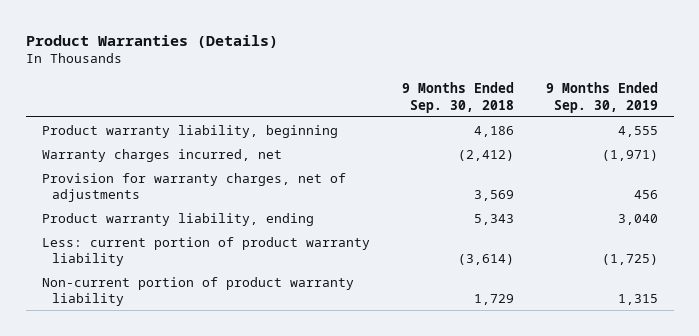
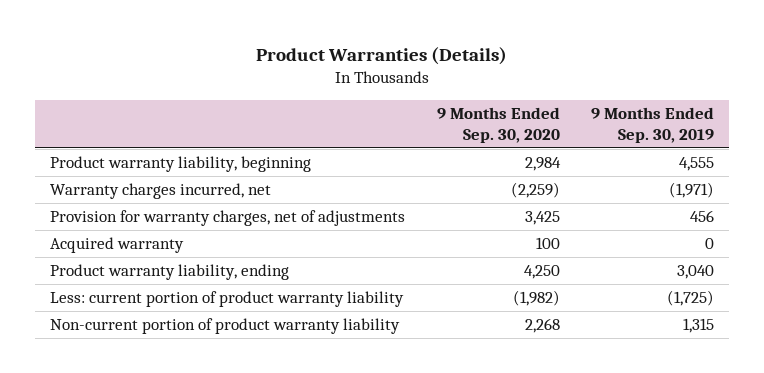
[401,82,514,113] 9 Months Ended Sep. 30, 2018 -> none
none -> [436,106,560,144] 9 Months Ended Sep. 30, 2020
none -> [50,237,185,254] Acquired warranty

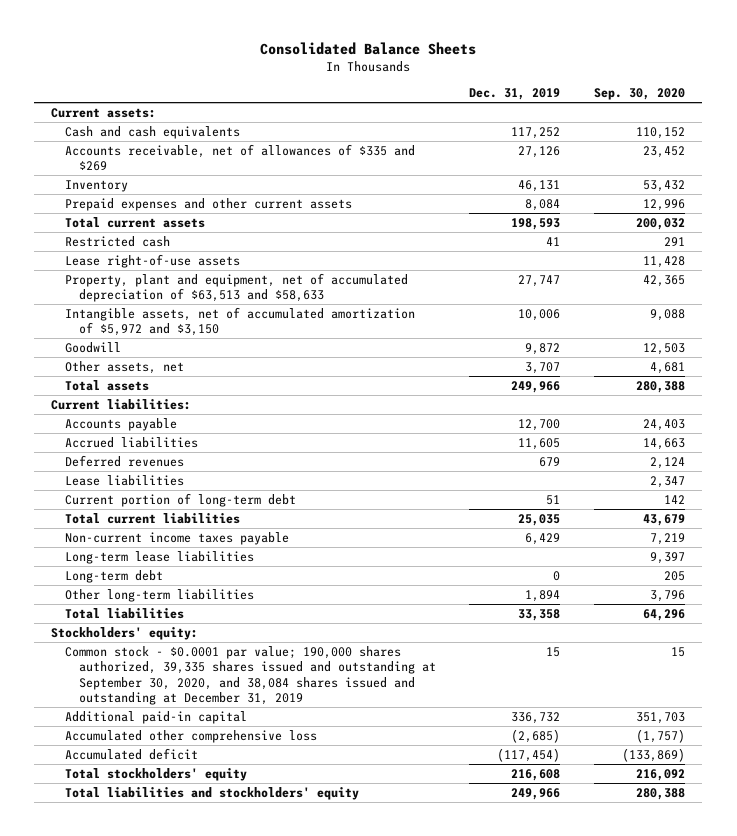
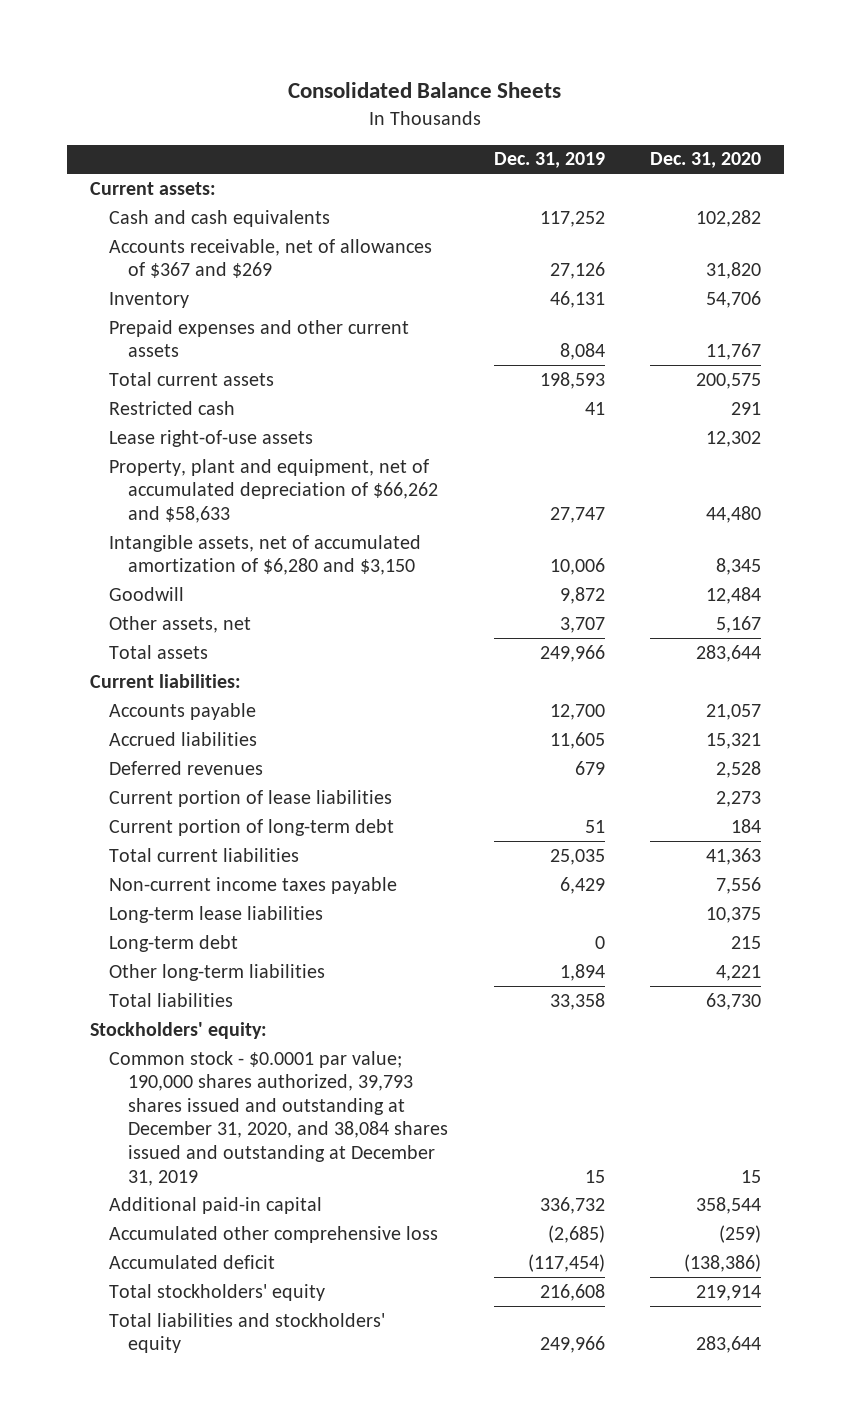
[594,88,686,101] Sep. 30, 2020 -> none
none -> [649,152,761,169] Dec. 31, 2020
[64,143,415,172] Accounts receivable, net of allowances of $335 and $269 -> [109,238,433,279] Accounts receivable, net of allowances of $367 and $269
[64,272,408,303] Property, plant and equipment, net of accumulated depreciation of $63,513 and $58,633 -> [109,458,439,523] Property, plant and equipment, net of accumulated depreciation of $66,262 and $58,633
[64,306,415,337] Intangible assets, net of accumulated amortization of $5,972 and $3,150 -> [109,534,422,576] Intangible assets, net of accumulated amortization of $6,280 and $3,150
[64,474,184,486] Lease liabilities -> [109,789,393,807] Current portion of lease liabilities
[64,645,436,706] Common stock - $0.0001 par value; 190,000 shares authorized, 39,335 shares issued and outstanding at September 30, 2020, and 38,084 shares issued and outstanding at December 31, 2019 -> [109,1050,449,1186] Common stock - $0.0001 par value; 190,000 shares authorized, 39,793 shares issued and outstanding at December 31, 2020, and 38,084 shares issued and outstanding at December 31, 2019

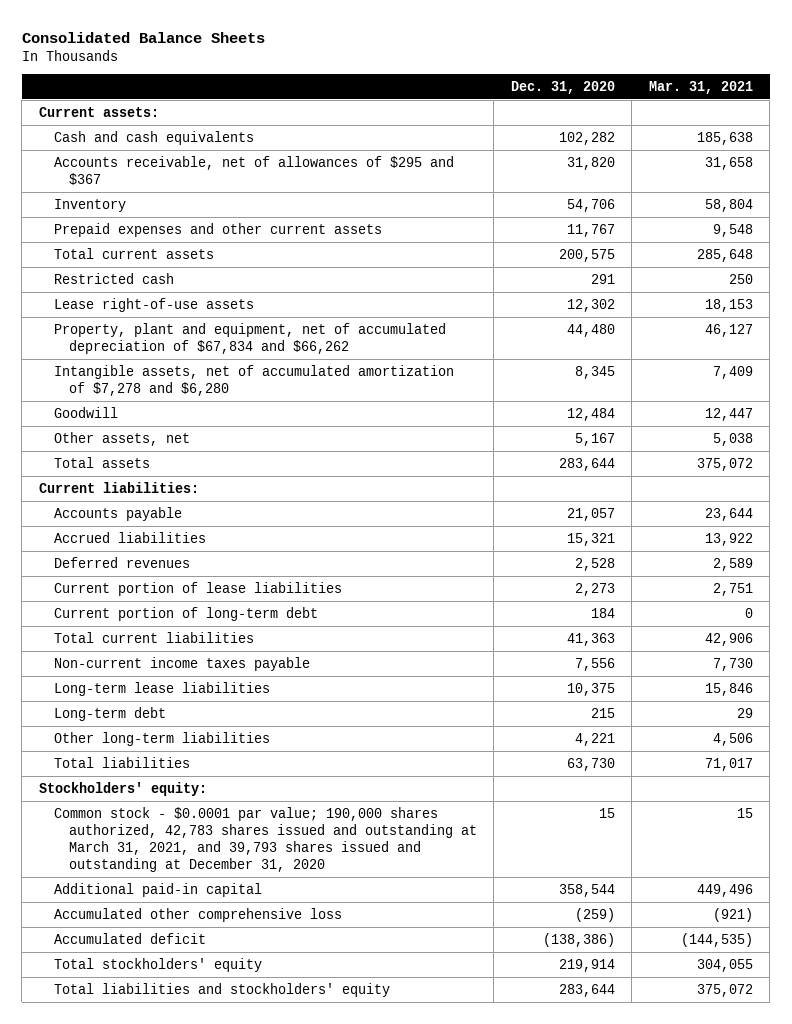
[493,152,605,169] Dec. 31, 2019 -> none
none -> [648,81,753,95] Mar. 31, 2021
[109,238,433,279] Accounts receivable, net of allowances of $367 and $269 -> [53,155,454,185] Accounts receivable, net of allowances of $295 and $367
[109,458,439,523] Property, plant and equipment, net of accumulated depreciation of $66,262 and $58,633 -> [53,322,446,354] Property, plant and equipment, net of accumulated depreciation of $67,834 and $66,262
[109,534,422,576] Intangible assets, net of accumulated amortization of $6,280 and $3,150 -> [53,364,454,396] Intangible assets, net of accumulated amortization of $7,278 and $6,280
[109,1050,449,1186] Common stock - $0.0001 par value; 190,000 shares authorized, 39,793 shares issued and outstanding at December 31, 2020, and 38,084 shares issued and outstanding at December 31, 2019 -> [53,806,477,873] Common stock - $0.0001 par value; 190,000 shares authorized, 42,783 shares issued and outstanding at March 31, 2021, and 39,793 shares issued and outstanding at December 31, 2020

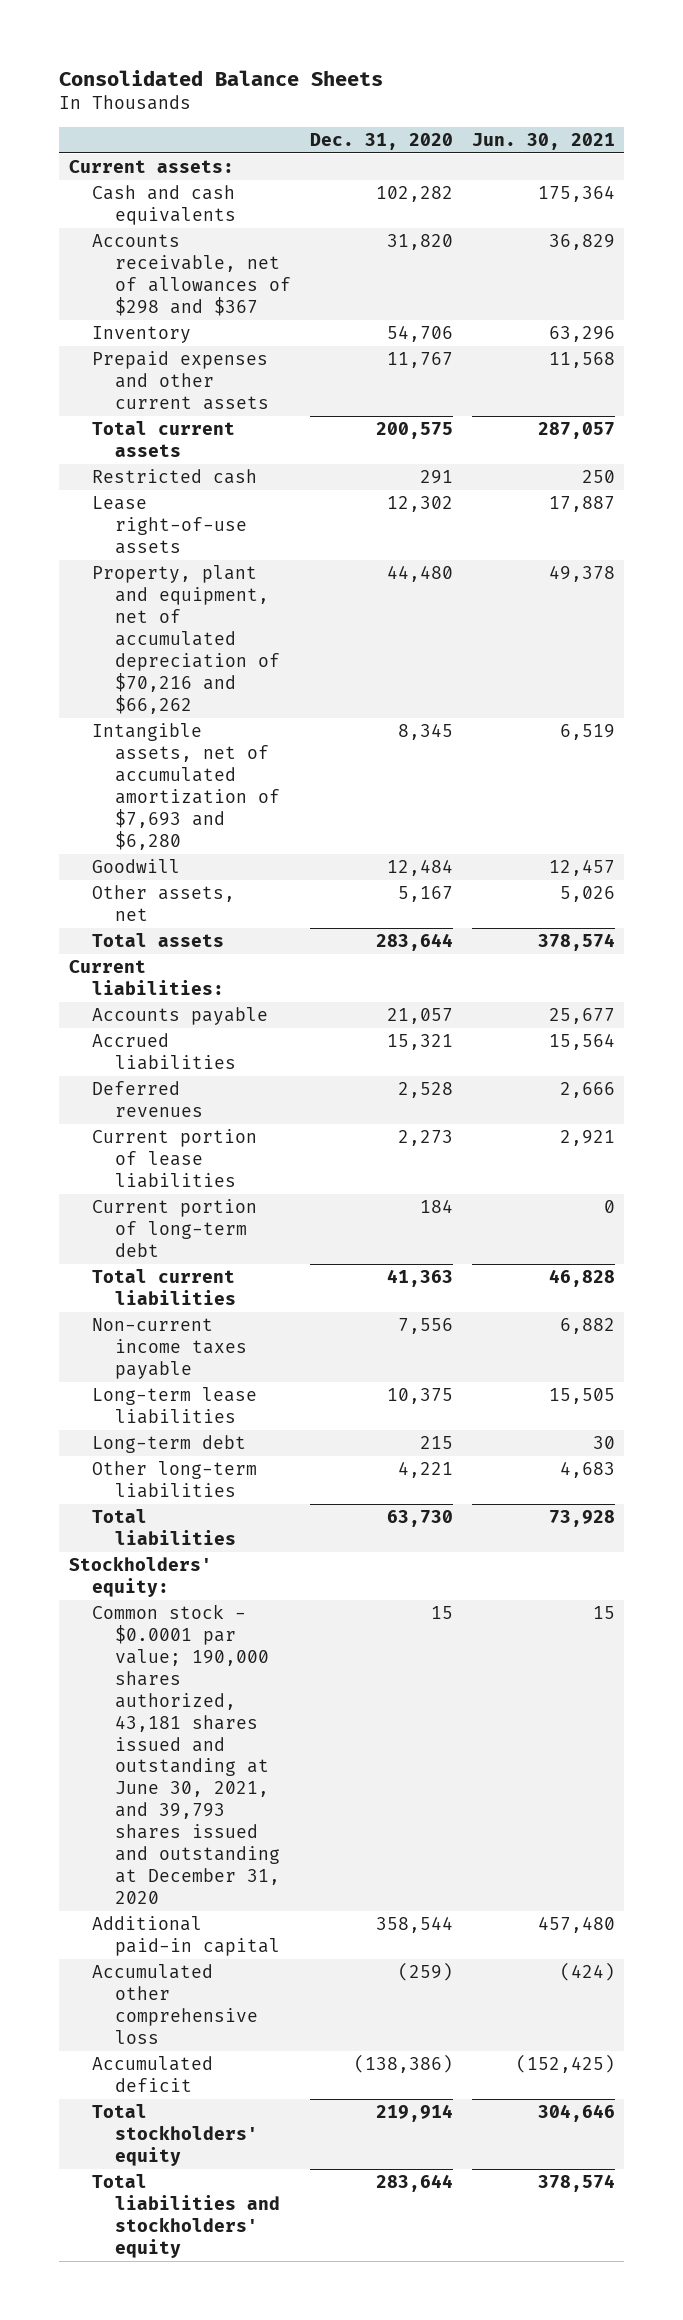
[648,81,753,95] Mar. 31, 2021 -> none
none -> [471,132,615,150] Jun. 30, 2021
[53,155,454,185] Accounts receivable, net of allowances of $295 and $367 -> [91,234,291,316] Accounts receivable, net of allowances of $298 and $367
[53,322,446,354] Property, plant and equipment, net of accumulated depreciation of $67,834 and $66,262 -> [91,565,280,714] Property, plant and equipment, net of accumulated depreciation of $70,216 and $66,262
[53,364,454,396] Intangible assets, net of accumulated amortization of $7,278 and $6,280 -> [91,723,280,850] Intangible assets, net of accumulated amortization of $7,693 and $6,280
[53,806,477,873] Common stock - $0.0001 par value; 190,000 shares authorized, 42,783 shares issued and outstanding at March 31, 2021, and 39,793 shares issued and outstanding at December 31, 2020 -> [91,1604,280,1904] Common stock - $0.0001 par value; 190,000 shares authorized, 43,181 shares issued and outstanding at June 30, 2021, and 39,793 shares issued and outstanding at December 31, 2020

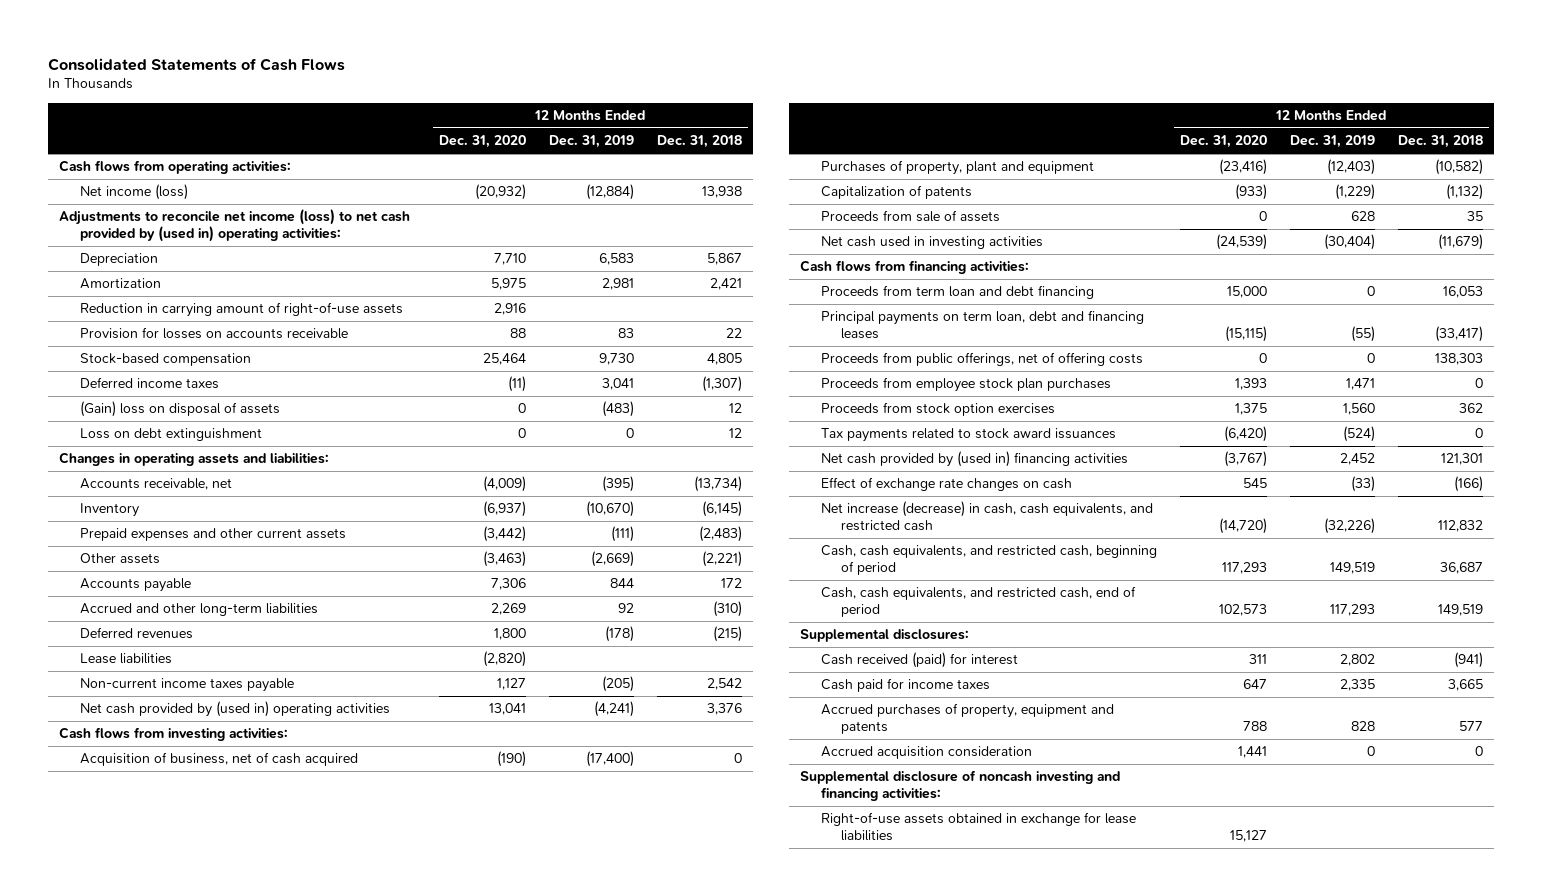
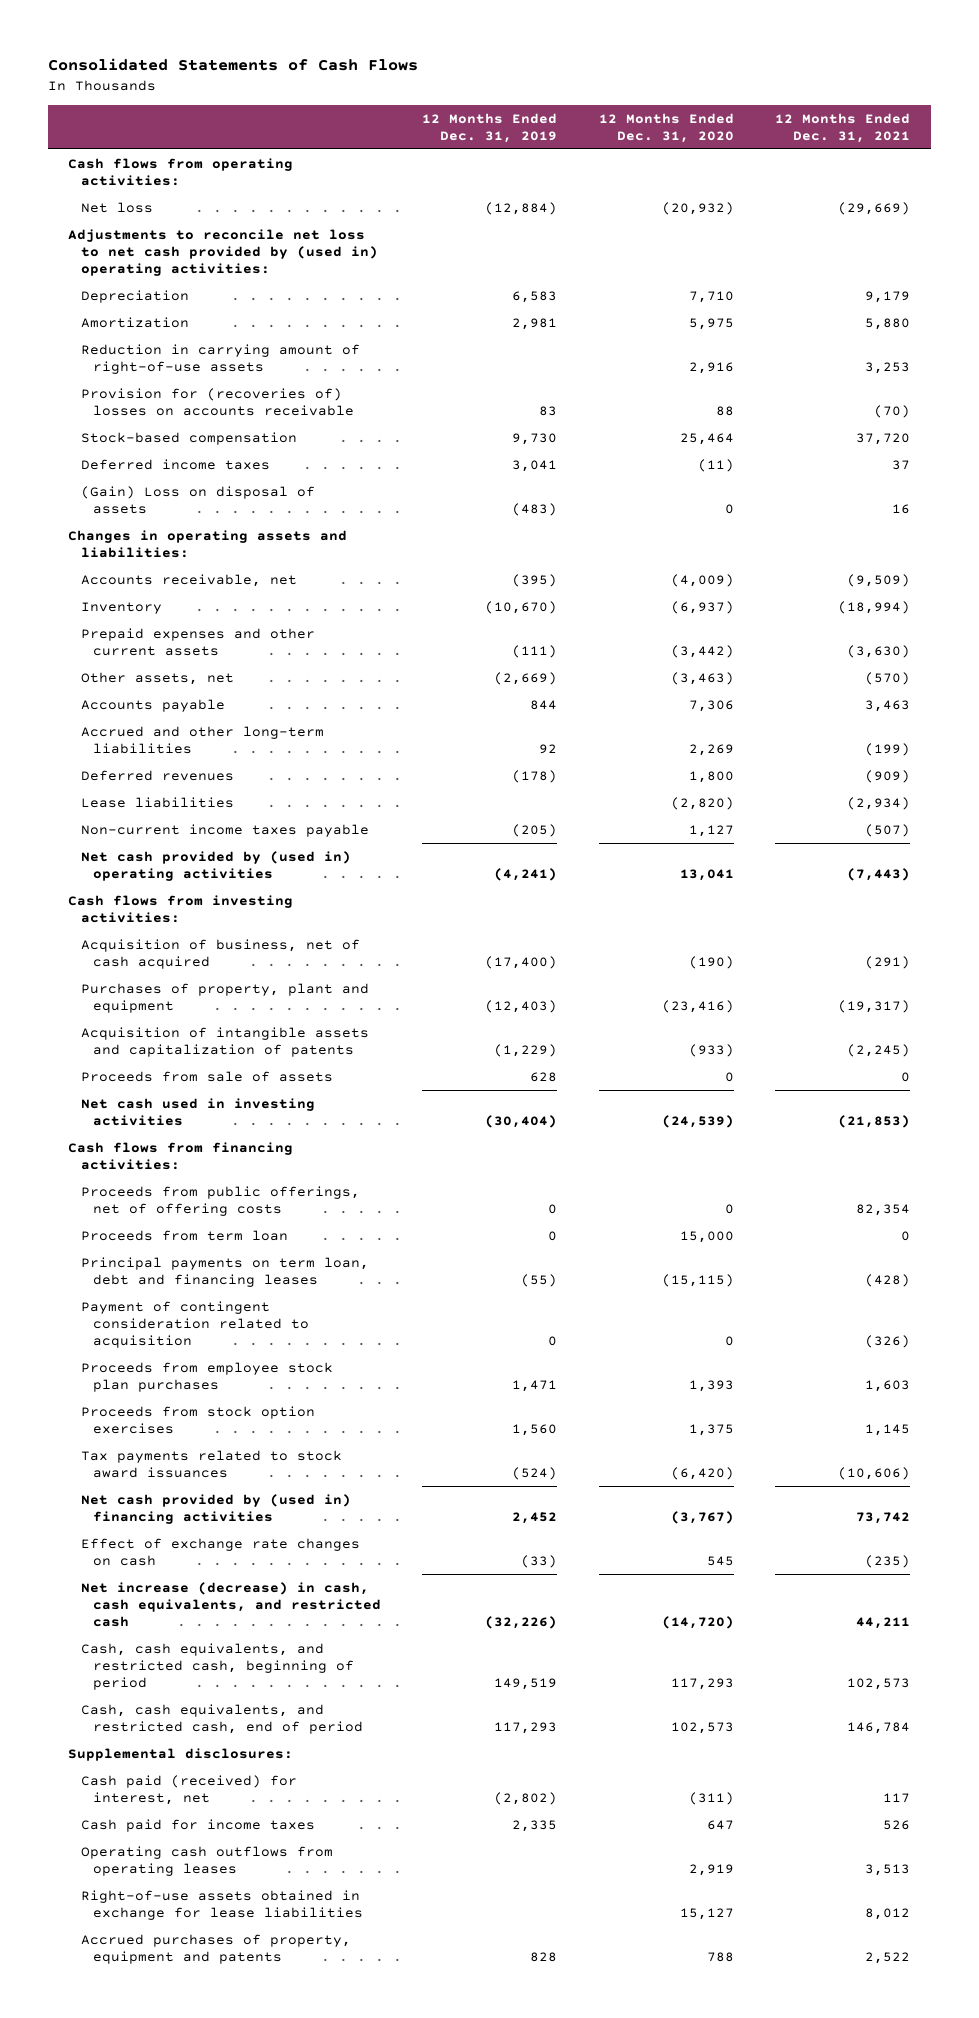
[656,135,742,149] Dec. 31, 2018 -> none
none -> [775,112,911,143] 12 Months Ended Dec. 31, 2021
[79,184,188,201] Net income (loss) -> [80,201,153,213] Net loss
[59,209,411,243] Adjustments to reconcile net income (loss) to net cash provided by (used in) operating activities: -> [68,228,378,277] Adjustments to reconcile net loss to net cash provided by (used in) operating activities:
[79,327,348,340] Provision for losses on accounts receivable -> [80,387,355,416] Provision for (recoveries of) losses on accounts receivable
[79,428,262,442] Loss on debt extinguishment -> none
[79,401,280,418] (Gain) loss on disposal of assets -> [80,485,315,514] (Gain) Loss on disposal of assets
[79,553,160,565] Other assets -> [80,671,234,685] Other assets, net
[820,185,972,200] Capitalization of patents -> [80,1026,369,1057] Acquisition of intangible assets and capitalization of patents
[820,285,1094,300] Proceeds from term loan and debt financing -> none
none -> [80,1229,288,1241] Proceeds from term loan
[820,310,1144,340] Principal payments on term loan, debt and financing leases -> [80,1256,369,1287] Principal payments on term loan, debt and financing leases
none -> [80,1300,310,1349] Payment of contingent consideration related to acquisition
[820,652,1018,669] Cash received (paid) for interest -> [80,1774,297,1805] Cash paid (received) for interest, net
[1248,654,1267,665] 311 -> [688,1791,734,1805] (311)
[1339,654,1375,667] 2,802 -> [494,1791,558,1805] (2,802)
[820,746,1032,760] Accrued acquisition consideration -> none
[800,770,1121,802] Supplemental disclosure of noncash investing and financing activities: -> none
none -> [80,1845,333,1876] Operating cash outflows from operating leases
[820,703,1114,735] Accrued purchases of property, equipment and patents -> [80,1933,351,1964] Accrued purchases of property, equipment and patents

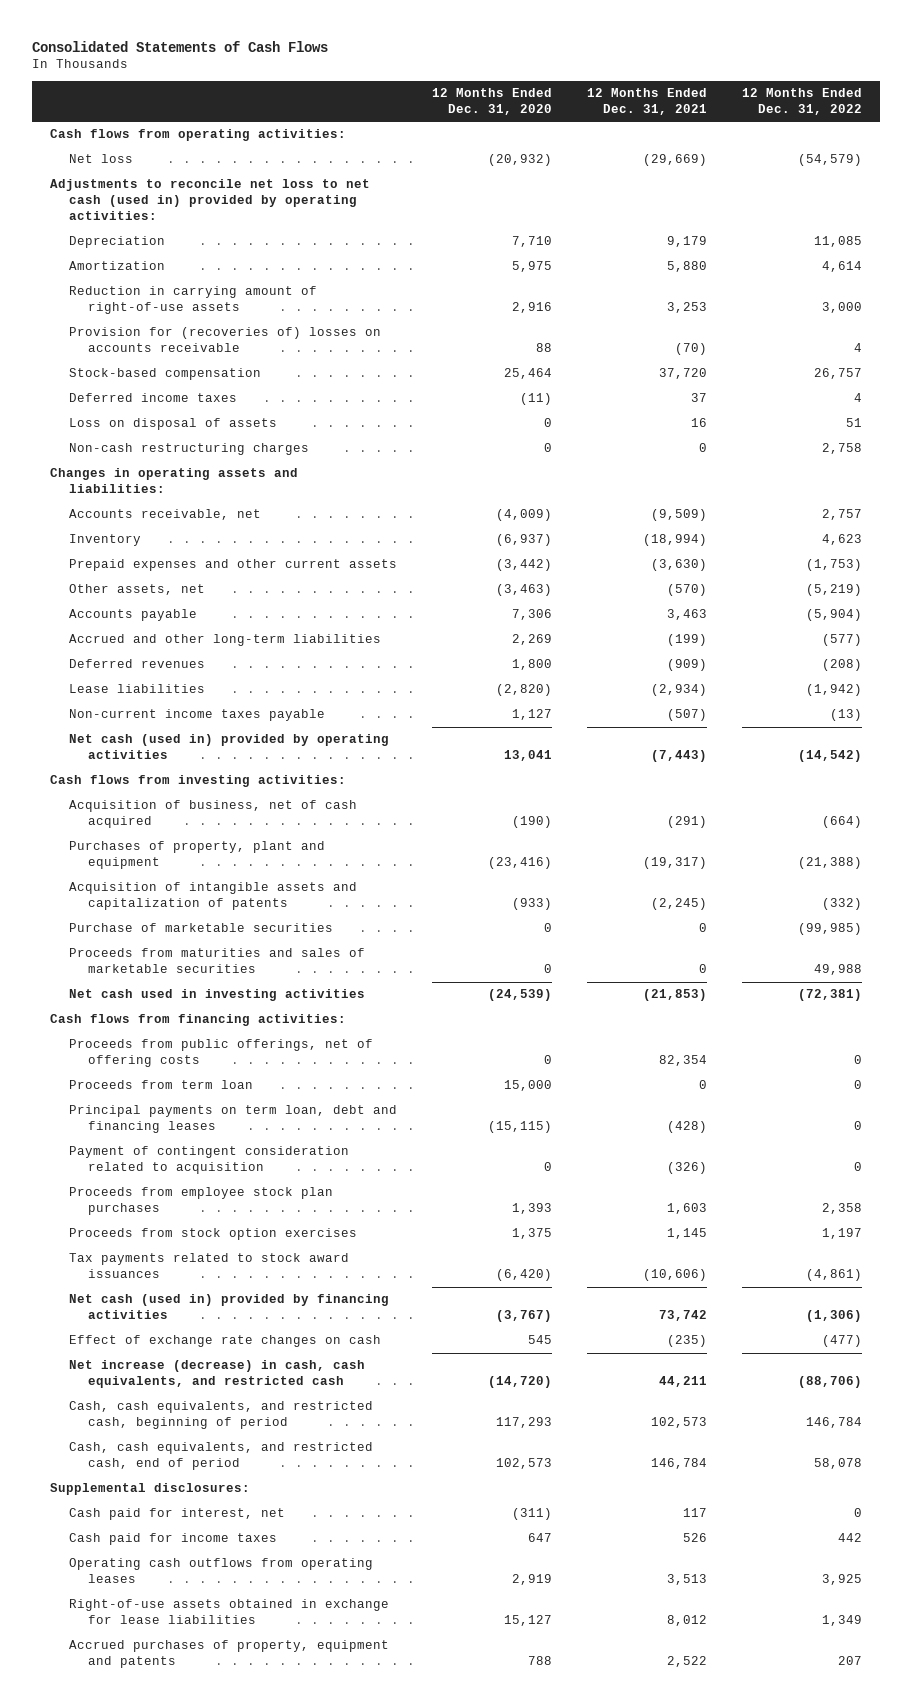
[422,112,558,143] 12 Months Ended Dec. 31, 2019 -> none
none -> [742,88,863,115] 12 Months Ended Dec. 31, 2022
[68,228,378,277] Adjustments to reconcile net loss to net cash provided by (used in) operating activities: -> [50,179,371,221] Adjustments to reconcile net loss to net cash (used in) provided by operating activities:
[80,485,315,514] (Gain) Loss on disposal of assets -> [69,418,278,431] Loss on disposal of assets
none -> [69,443,310,456] Non-cash restructuring charges
[80,850,351,881] Net cash provided by (used in) operating activities -> [69,734,390,760] Net cash (used in) provided by operating activities
[80,1070,333,1082] Proceeds from sale of assets -> none
none -> [69,923,334,933] Purchase of marketable securities
none -> [69,948,366,974] Proceeds from maturities and sales of marketable securities
[80,1493,351,1524] Net cash provided by (used in) financing activities -> [69,1294,390,1320] Net cash (used in) provided by financing activities
[80,1774,297,1805] Cash paid (received) for interest, net -> [69,1508,286,1521] Cash paid for interest, net

